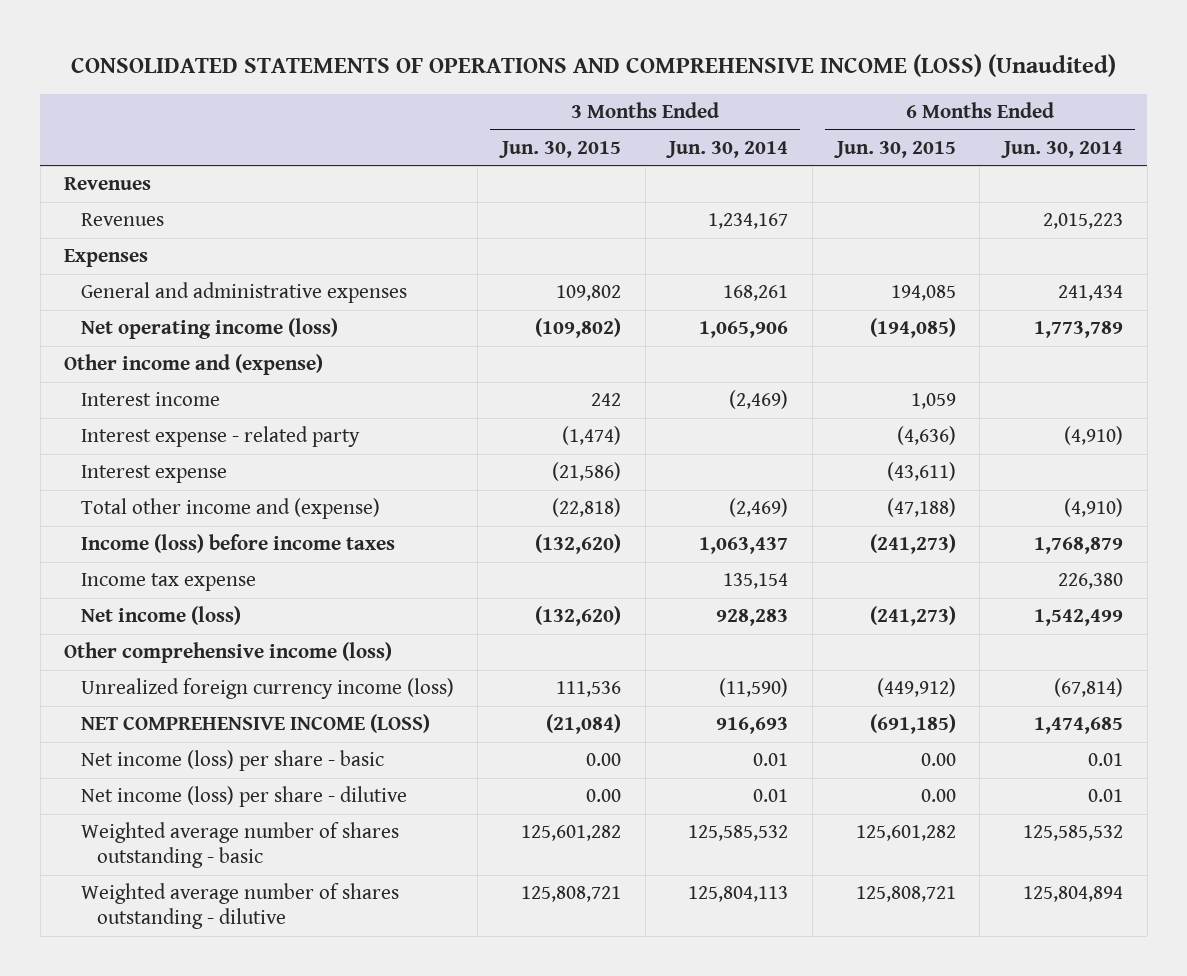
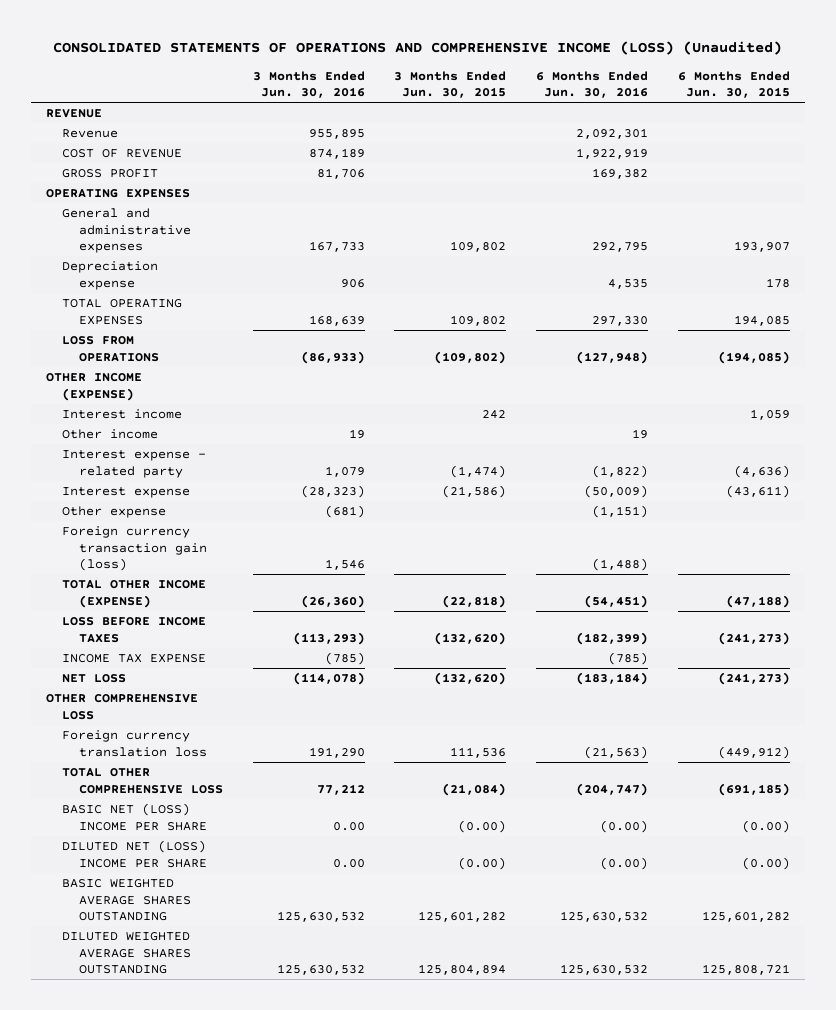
[666,140,789,158] Jun. 30, 2014 -> none
[1000,140,1123,158] Jun. 30, 2014 -> none
none -> [252,70,365,99] 3 Months Ended Jun. 30, 2016
none -> [536,70,649,99] 6 Months Ended Jun. 30, 2016
[64,177,152,191] Revenues -> [45,109,102,119] REVENUE
[80,213,164,227] Revenues -> [62,129,119,139] Revenue
none -> [62,149,183,159] COST OF REVENUE
none -> [62,169,159,179] GROSS PROFIT
[64,249,149,268] Expenses -> [45,189,190,199] OPERATING EXPENSES
[890,285,956,302] 194,085 -> [734,241,791,253] 193,907
none -> [62,261,159,290] Depreciation expense
none -> [62,299,183,325] TOTAL OPERATING EXPENSES
[80,318,338,340] Net operating income (loss) -> [62,336,159,362] LOSS FROM OPERATIONS
[64,354,324,376] Other income and (expense) -> [45,373,142,401] OTHER INCOME (EXPENSE)
none -> [62,429,159,440] Other income
none -> [62,506,167,519] Other expense
none -> [62,526,207,572] Foreign currency transaction gain (loss)
[80,498,380,520] Total other income and (expense) -> [62,580,207,608] TOTAL OTHER INCOME (EXPENSE)
[80,534,395,554] Income (loss) before income taxes -> [62,617,207,643] LOSS BEFORE INCOME TAXES
[80,573,256,592] Income tax expense -> [62,654,207,664] INCOME TAX EXPENSE
[80,606,241,626] Net income (loss) -> [62,674,127,684] NET LOSS
[64,642,393,664] Other comprehensive income (loss) -> [45,694,198,720] OTHER COMPREHENSIVE LOSS
[80,678,454,700] Unrealized foreign currency income (loss) -> [62,730,207,757] Foreign currency translation loss
[80,714,430,734] NET COMPREHENSIVE INCOME (LOSS) -> [62,768,223,794] TOTAL OTHER COMPREHENSIVE LOSS
[80,750,384,772] Net income (loss) per share - basic -> [62,803,207,831] BASIC NET (LOSS) INCOME PER SHARE
[585,753,621,767] 0.00 -> [458,819,507,833] (0.00)
[920,753,956,767] 0.00 -> [742,819,791,833] (0.00)
[80,786,407,808] Net income (loss) per share - dilutive -> [62,840,207,868] DILUTED NET (LOSS) INCOME PER SHARE
[585,789,621,803] 0.00 -> [458,856,507,870] (0.00)
[920,789,956,803] 0.00 -> [742,856,791,870] (0.00)
[80,822,399,869] Weighted average number of shares outstanding - basic -> [62,879,191,922] BASIC WEIGHTED AVERAGE SHARES OUTSTANDING
[80,883,399,930] Weighted average number of shares outstanding - dilutive -> [62,932,191,975] DILUTED WEIGHTED AVERAGE SHARES OUTSTANDING
[520,886,621,903] 125,808,721 -> [418,964,507,976] 125,804,894

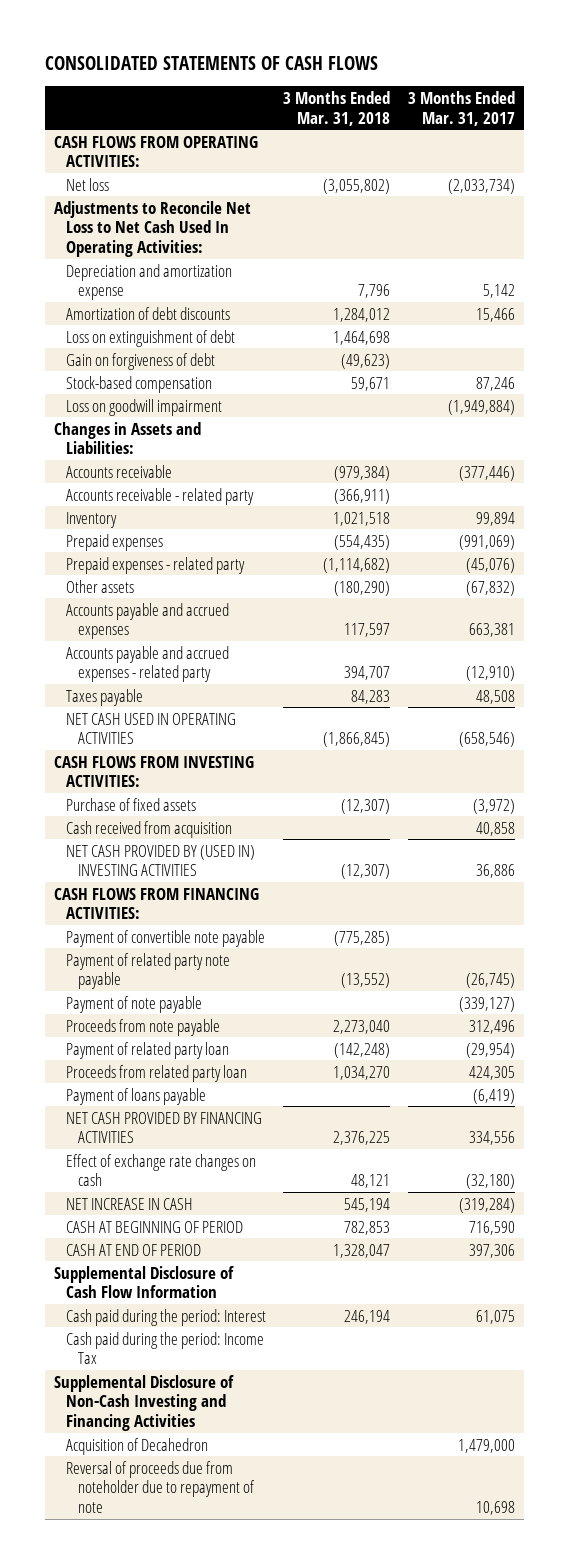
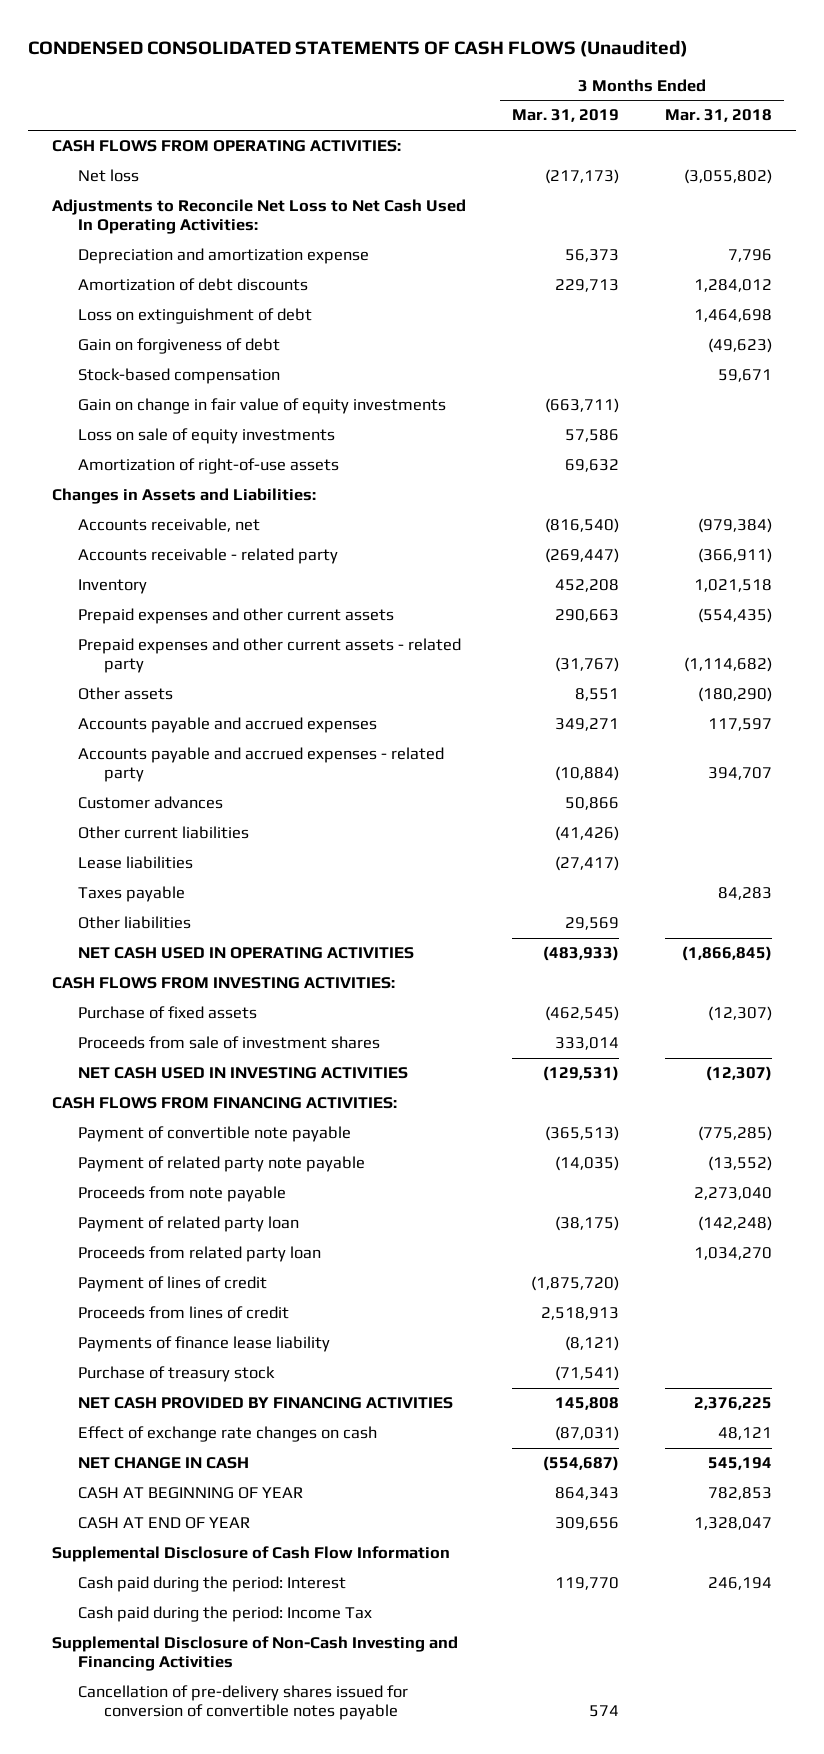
[44,56,378,71] CONSOLIDATED STATEMENTS OF CASH FLOWS -> [28,39,689,57] CONDENSED CONSOLIDATED STATEMENTS OF CASH FLOWS (Unaudited)
[407,90,515,126] 3 Months Ended Mar. 31, 2017 -> none
none -> [511,109,619,123] Mar. 31, 2019
[65,398,222,416] Loss on goodwill impairment -> none
none -> [77,398,446,415] Gain on change in fair value of equity investments
none -> [77,428,335,445] Loss on sale of equity investments
none -> [77,458,339,475] Amortization of right-of-use assets
[65,464,172,478] Accounts receivable -> [77,518,260,533] Accounts receivable, net
[65,533,163,551] Prepaid expenses -> [77,608,394,625] Prepaid expenses and other current assets
[65,556,245,574] Prepaid expenses - related party -> [77,638,461,674] Prepaid expenses and other current assets - related party
none -> [77,796,223,810] Customer advances
none -> [77,826,249,840] Other current liabilities
none -> [77,856,193,870] Lease liabilities
none -> [77,916,191,930] Other liabilities
[65,820,232,838] Cash received from acquisition -> none
none -> [77,1036,380,1050] Proceeds from sale of investment shares
[65,844,255,877] NET CASH PROVIDED BY (USED IN) INVESTING ACTIVITIES -> [77,1067,408,1080] NET CASH USED IN INVESTING ACTIVITIES
[65,995,202,1013] Payment of note payable -> none
[65,1087,206,1105] Payment of loans payable -> none
none -> [77,1276,267,1293] Payment of lines of credit
none -> [77,1306,289,1320] Proceeds from lines of credit
none -> [77,1336,330,1353] Payments of finance lease liability
none -> [77,1366,275,1383] Purchase of treasury stock
[65,1197,193,1210] NET INCREASE IN CASH -> [77,1457,249,1470] NET CHANGE IN CASH
[65,1220,243,1233] CASH AT BEGINNING OF PERIOD -> [77,1487,303,1500] CASH AT BEGINNING OF YEAR
[65,1243,201,1256] CASH AT END OF PERIOD -> [77,1517,250,1530] CASH AT END OF YEAR
[65,1437,208,1455] Acquisition of Decahedron -> none
[65,1460,255,1513] Reversal of proceeds due from noteholder due to repayment of note -> none
none -> [77,1685,408,1721] Cancellation of pre-delivery shares issued for conversion of convertible notes payable

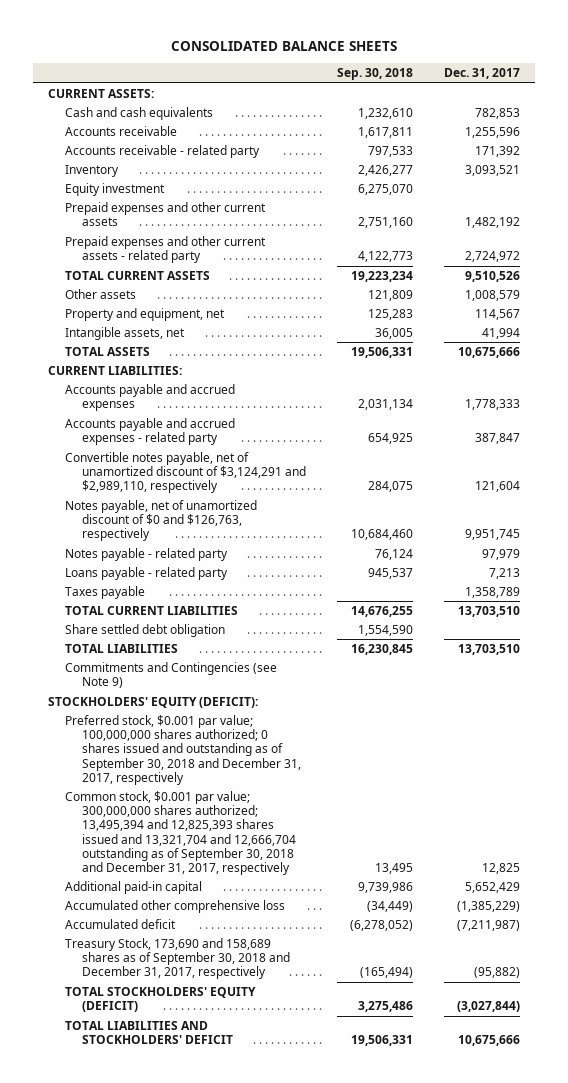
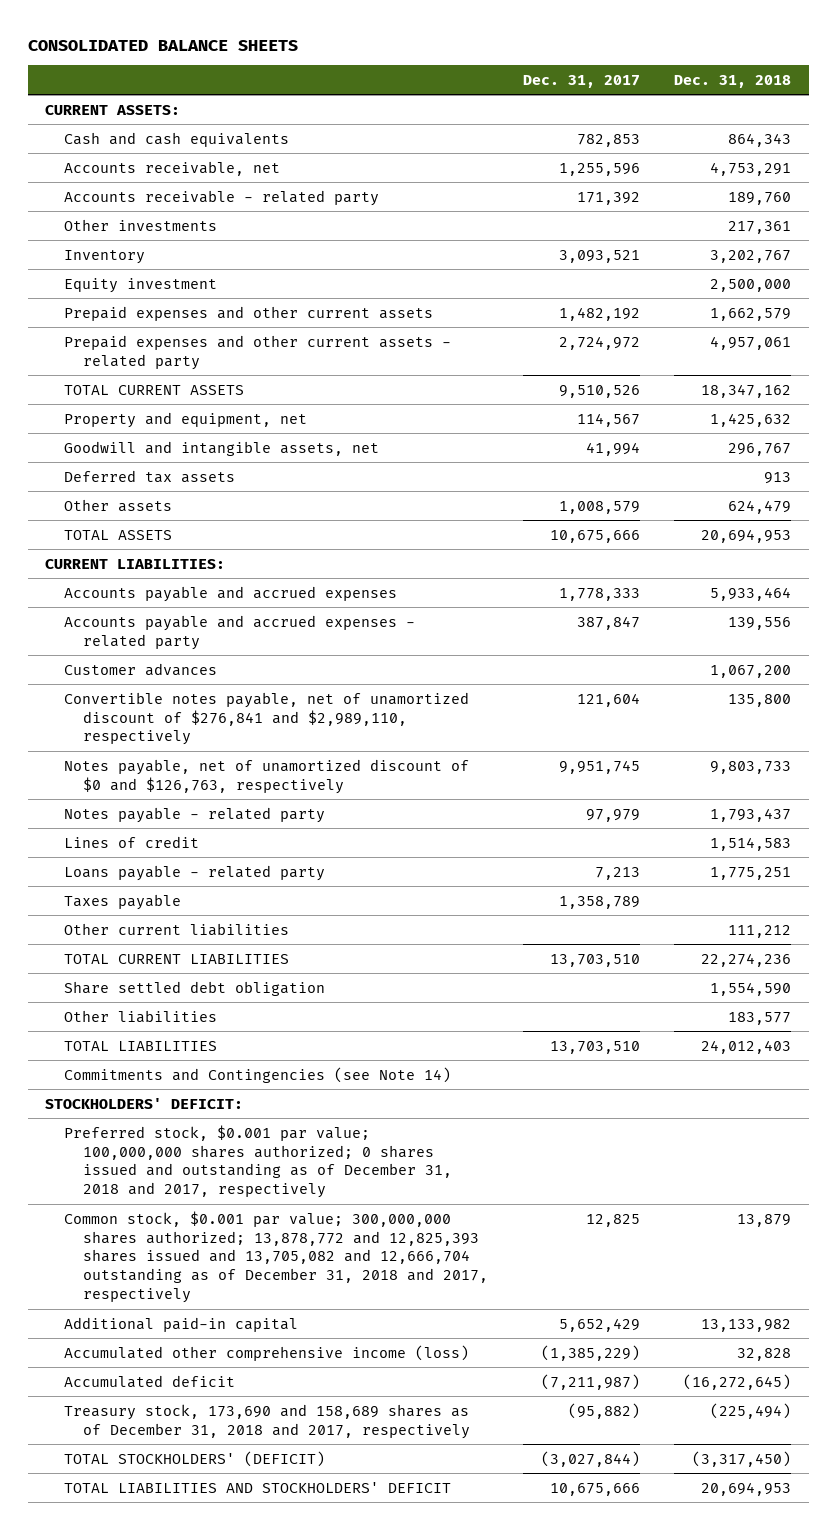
[336,68,413,81] Sep. 30, 2018 -> none
none -> [674,74,792,88] Dec. 31, 2018
[65,126,178,137] Accounts receivable -> [64,160,281,176] Accounts receivable, net
none -> [64,218,218,231] Other investments
[65,327,186,341] Intangible assets, net -> [64,440,380,456] Goodwill and intangible assets, net
none -> [64,469,236,483] Deferred tax assets
[65,289,137,300] Other assets -> [64,498,173,512] Other assets
none -> [64,662,218,676] Customer advances
[65,452,307,494] Convertible notes payable, net of unamortized discount of $3,124,291 and $2,989,110, respectively -> [64,691,470,746] Convertible notes payable, net of unamortized discount of $276,841 and $2,989,110, respectively
none -> [64,835,200,848] Lines of credit
none -> [64,922,290,936] Other current liabilities
none -> [64,1009,218,1023] Other liabilities
[65,662,278,689] Commitments and Contingencies (see Note 9) -> [64,1066,452,1083] Commitments and Contingencies (see Note 14)
[48,697,259,709] STOCKHOLDERS' EQUITY (DEFICIT): -> [45,1097,244,1109] STOCKHOLDERS' DEFICIT:
[65,715,302,785] Preferred stock, $0.001 par value; 100,000,000 shares authorized; 0 shares issued and outstanding as of September 30, 2018 and December 31, 2017, respectively -> [64,1124,453,1199] Preferred stock, $0.001 par value; 100,000,000 shares authorized; 0 shares issued and outstanding as of December 31, 2018 and 2017, respectively
[65,791,297,875] Common stock, $0.001 par value; 300,000,000 shares authorized; 13,495,394 and 12,825,393 shares issued and 13,321,704 and 12,666,704 outstanding as of September 30, 2018 and December 31, 2017, respectively -> [64,1210,489,1303] Common stock, $0.001 par value; 300,000,000 shares authorized; 13,878,772 and 12,825,393 shares issued and 13,705,082 and 12,666,704 outstanding as of December 31, 2018 and 2017, respectively
[65,900,286,914] Accumulated other comprehensive loss -> [64,1344,470,1361] Accumulated other comprehensive income (loss)
[65,938,291,980] Treasury Stock, 173,690 and 158,689 shares as of September 30, 2018 and December 31, 2017, respectively -> [64,1403,471,1439] Treasury stock, 173,690 and 158,689 shares as of December 31, 2018 and 2017, respectively
[65,987,257,1013] TOTAL STOCKHOLDERS' EQUITY (DEFICIT) -> [64,1450,326,1467] TOTAL STOCKHOLDERS' (DEFICIT)

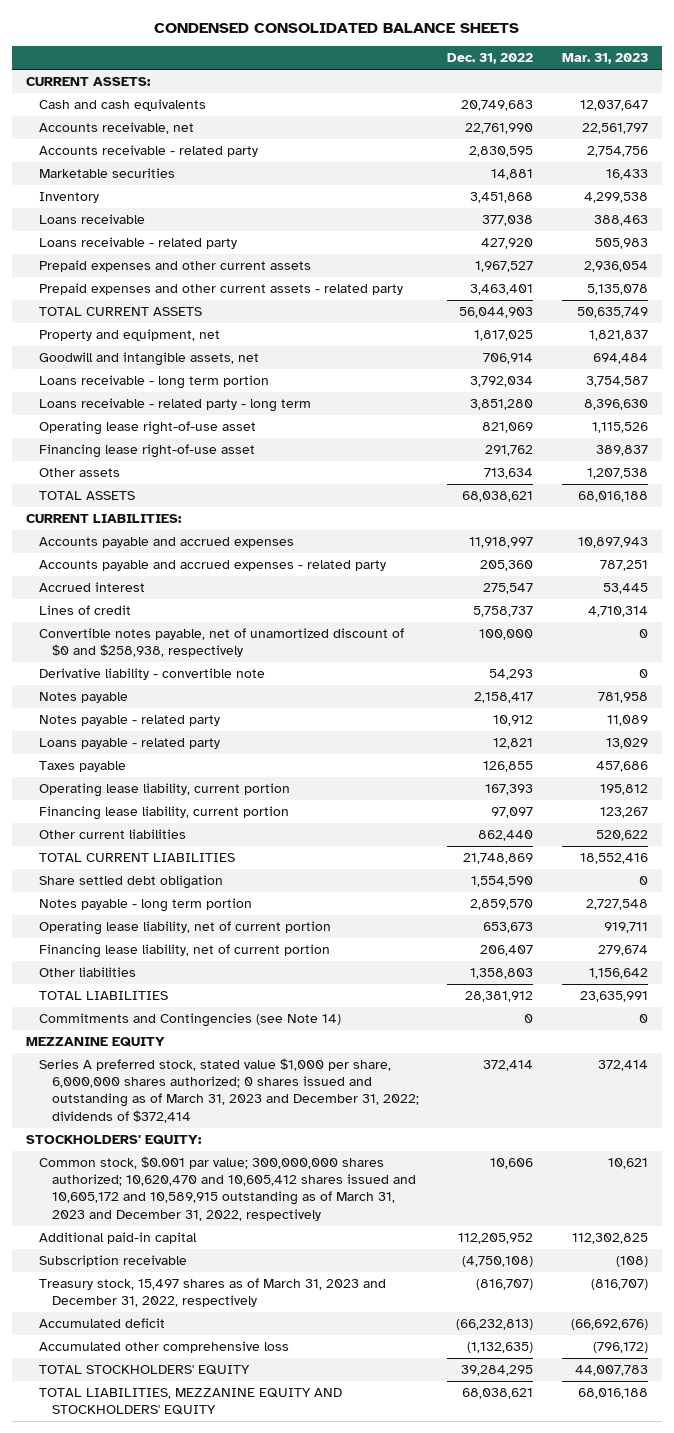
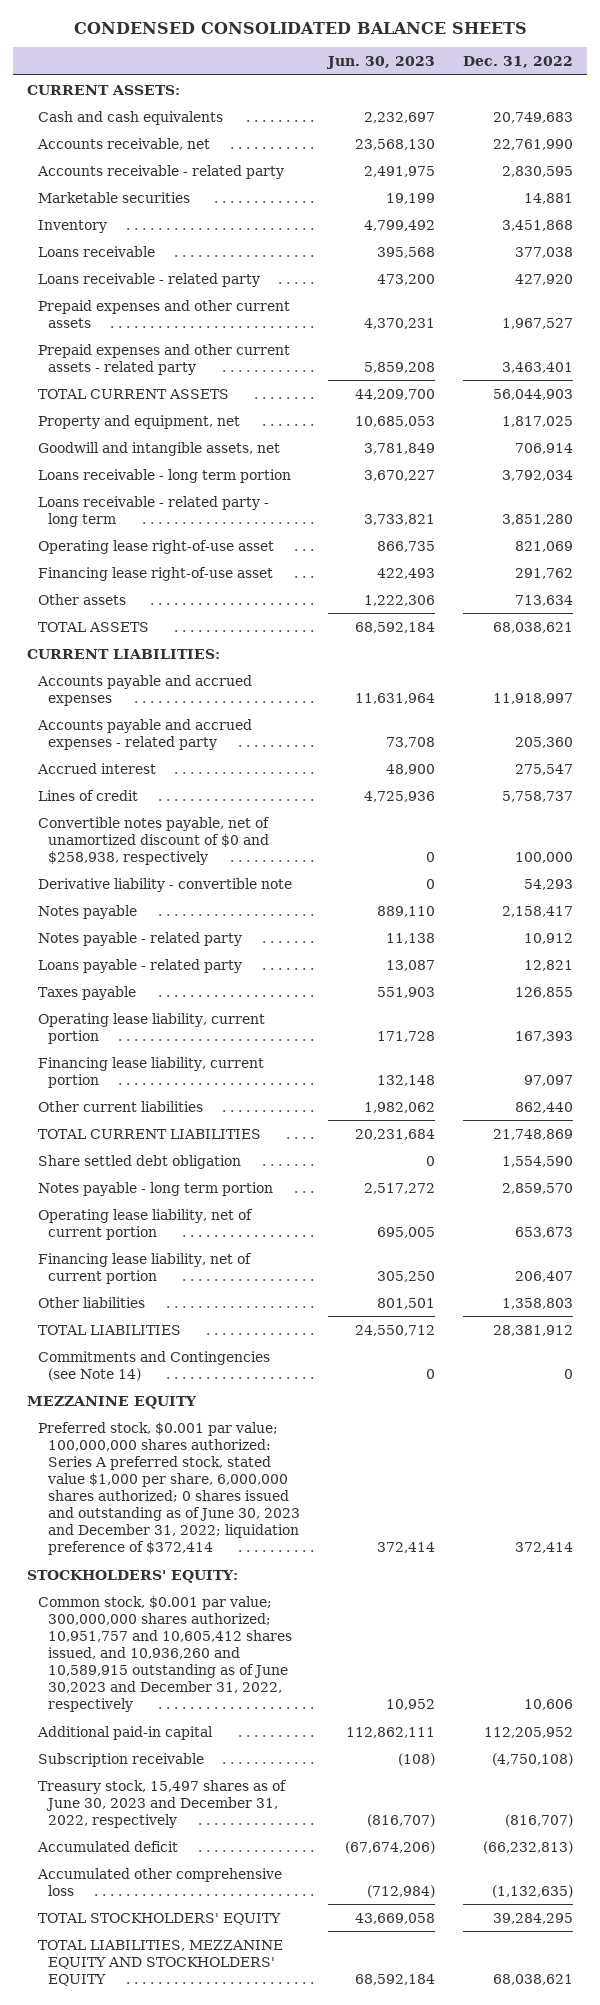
[561,53,648,65] Mar. 31, 2023 -> none
none -> [326,56,436,70] Jun. 30, 2023
[38,1058,419,1123] Series A preferred stock, stated value $1,000 per share, 6,000,000 shares authorized; 0 shares issued and outstanding as of March 31, 2023 and December 31, 2022; dividends of $372,414 -> [37,1421,301,1556] Preferred stock, $0.001 par value; 100,000,000 shares authorized: Series A preferred stock, stated value $1,000 per share, 6,000,000 shares authorized; 0 shares issued and outstanding as of June 30, 2023 and December 31, 2022; liquidation preference of $372,414
[38,1156,416,1221] Common stock, $0.001 par value; 300,000,000 shares authorized; 10,620,470 and 10,605,412 shares issued and 10,605,172 and 10,589,915 outstanding as of March 31, 2023 and December 31, 2022, respectively -> [37,1595,293,1713] Common stock, $0.001 par value; 300,000,000 shares authorized; 10,951,757 and 10,605,412 shares issued, and 10,936,260 and 10,589,915 outstanding as of June 30,2023 and December 31, 2022, respectively
[38,1278,386,1308] Treasury stock, 15,497 shares as of March 31, 2023 and December 31, 2022, respectively -> [37,1779,287,1828] Treasury stock, 15,497 shares as of June 30, 2023 and December 31, 2022, respectively

